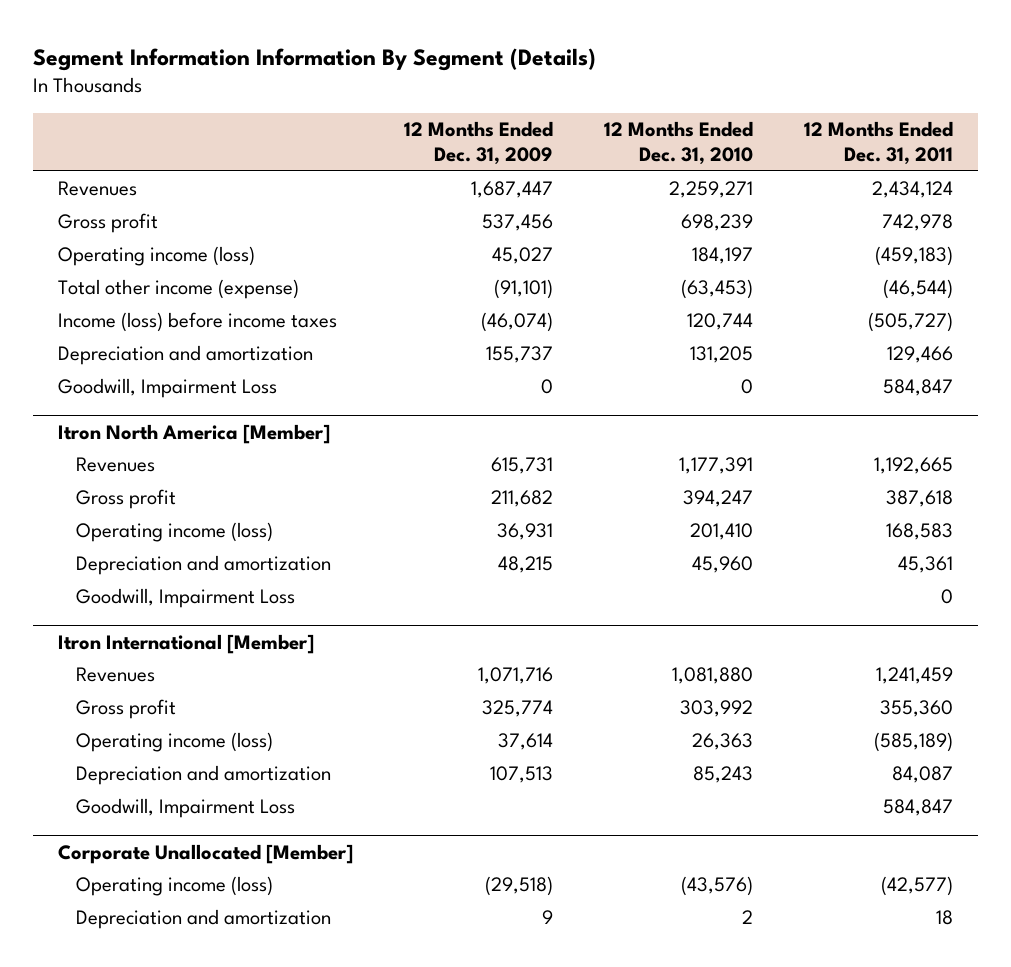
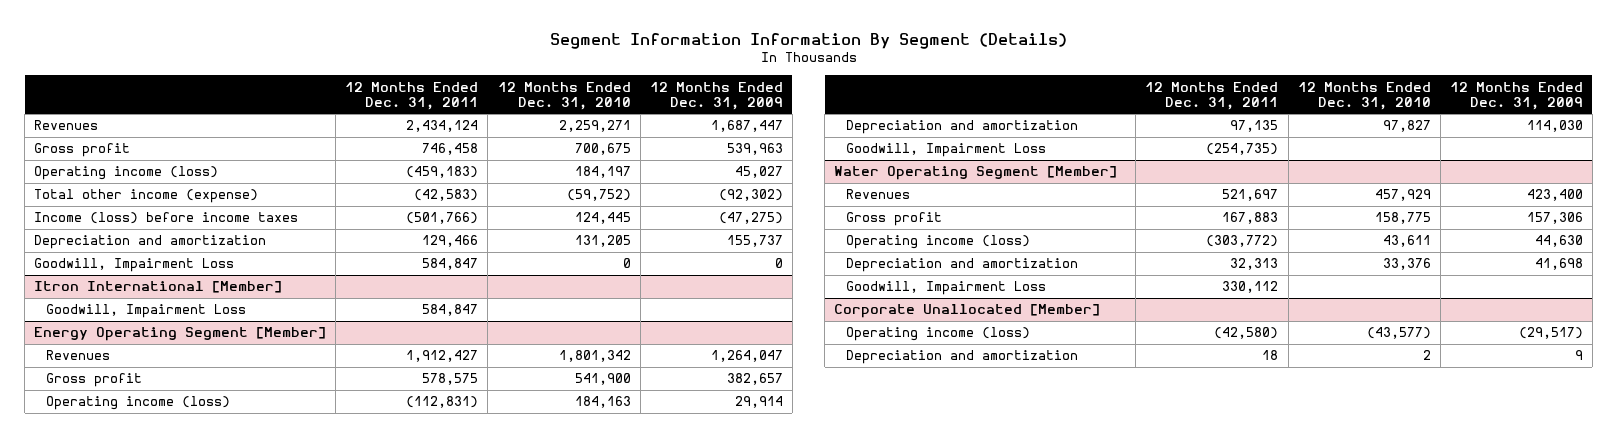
[482,214,554,232] 537,456 -> [726,143,783,156] 539,963
[680,214,753,232] 698,239 -> [574,143,631,156] 700,675
[881,214,953,232] 742,978 -> [422,143,479,156] 746,458
[494,279,554,300] (91,101) -> [718,189,783,202] (92,302)
[680,279,753,300] (63,453) -> [566,189,631,202] (59,752)
[882,279,953,300] (46,544) -> [414,189,479,202] (42,583)
[481,312,554,333] (46,074) -> [718,212,783,225] (47,275)
[686,313,753,331] 120,744 -> [574,212,631,225] 124,445
[867,312,953,333] (505,727) -> [406,212,479,225] (501,766)
[58,423,331,444] Itron North America [Member] -> none
[76,457,156,473] Revenues -> none
[76,489,177,510] Gross profit -> none
[76,522,274,543] Operating income (loss) -> none
[76,555,332,576] Depreciation and amortization -> none
[76,588,296,609] Goodwill, Impairment Loss -> none
[76,667,156,683] Revenues -> none
[76,699,177,720] Gross profit -> none
[76,732,274,753] Operating income (loss) -> none
[76,765,332,786] Depreciation and amortization -> none
none -> [34,327,327,342] Energy Operating Segment [Member]
none -> [46,350,111,361] Revenues
none -> [46,373,143,388] Gross profit
none -> [46,396,231,411] Operating income (loss)
none -> [846,120,1079,135] Depreciation and amortization
none -> [846,143,1047,158] Goodwill, Impairment Loss
none -> [834,166,1118,181] Water Operating Segment [Member]
none -> [846,189,911,200] Revenues
none -> [846,212,943,227] Gross profit
none -> [846,235,1031,250] Operating income (loss)
none -> [846,258,1079,273] Depreciation and amortization
none -> [846,281,1047,296] Goodwill, Impairment Loss
[485,876,554,897] (29,518) -> [1518,327,1583,340] (29,517)
[680,876,753,897] (43,576) -> [1366,327,1431,340] (43,577)
[880,876,953,897] (42,577) -> [1214,327,1279,340] (42,580)

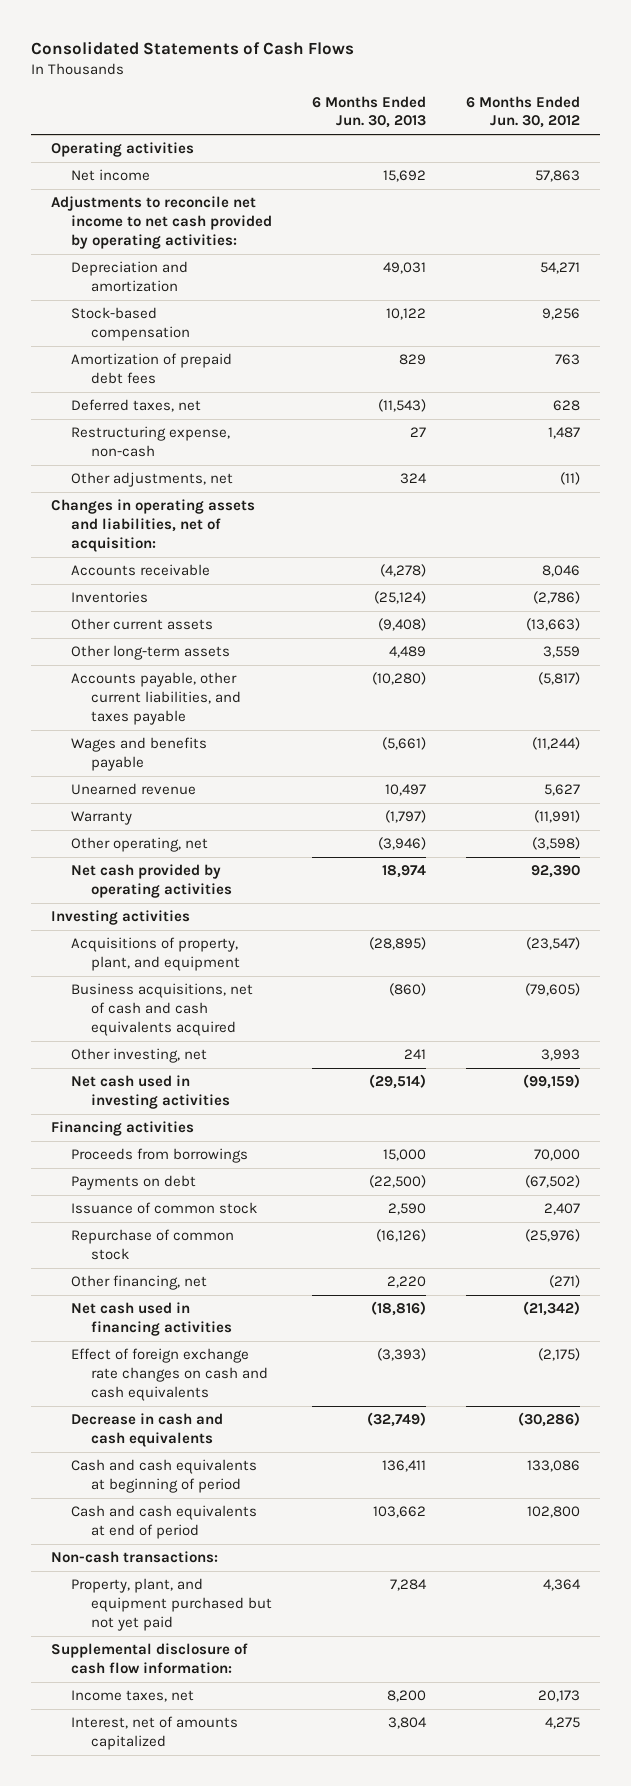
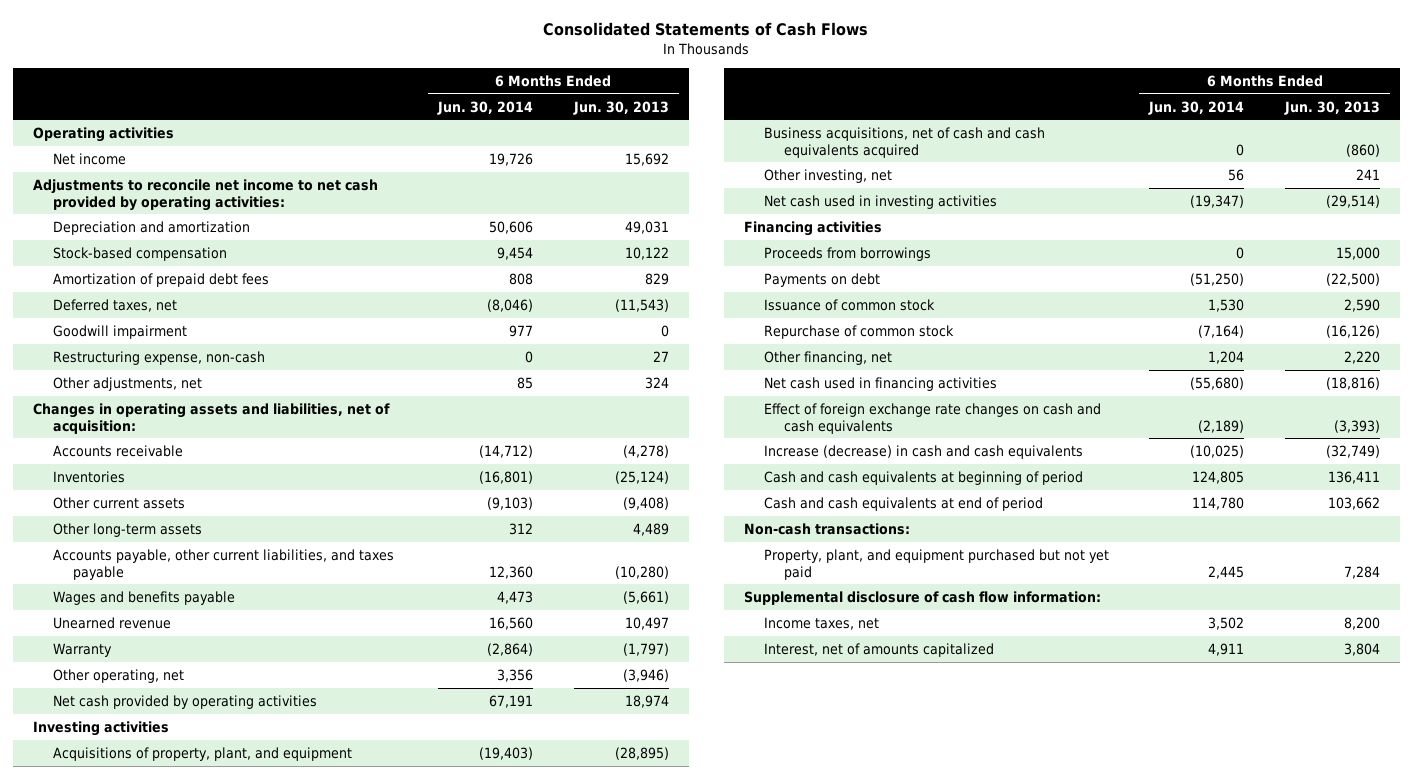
[466,95,581,129] 6 Months Ended Jun. 30, 2012 -> none
none -> [437,100,534,115] Jun. 30, 2014
none -> [53,324,188,339] Goodwill impairment
[70,1413,223,1448] Decrease in cash and cash equivalents -> [764,444,1084,459] Increase (decrease) in cash and cash equivalents

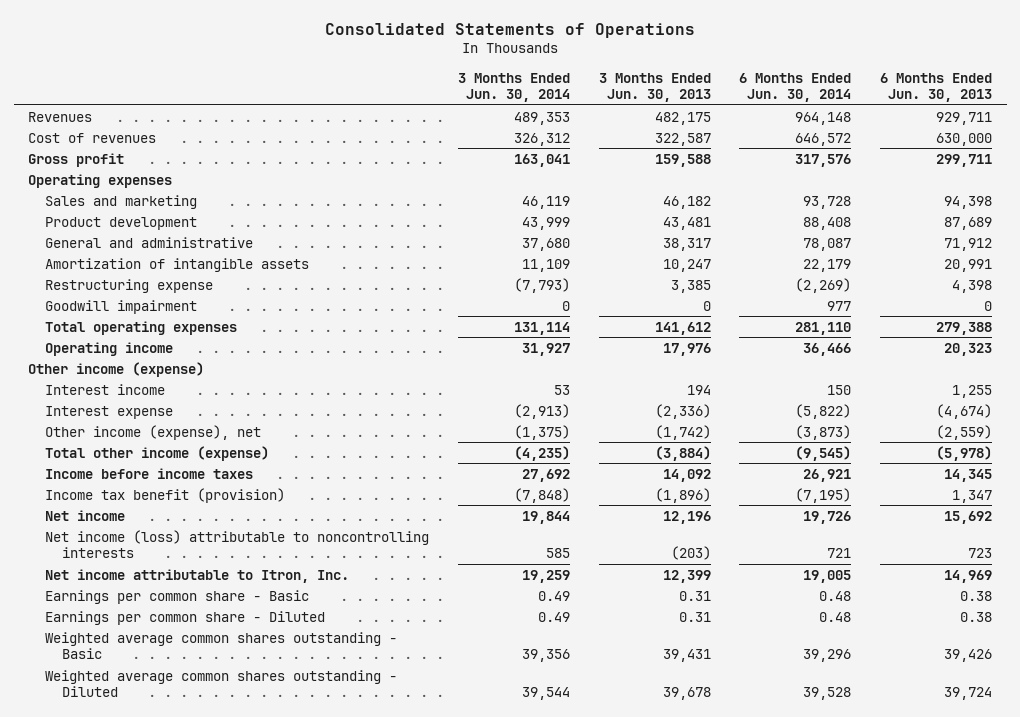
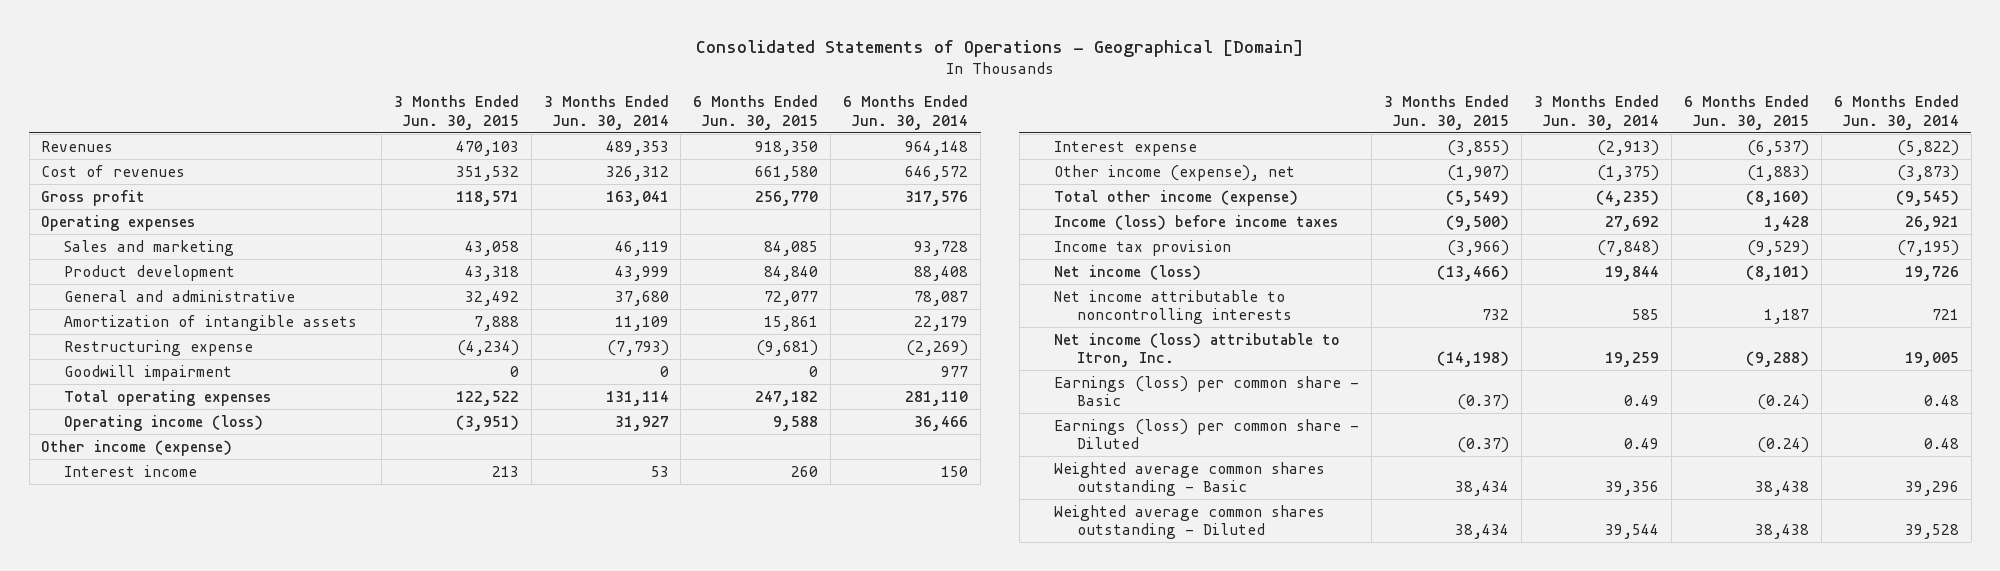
[325,23,696,39] Consolidated Statements of Operations -> [696,40,1304,58] Consolidated Statements of Operations - Geographical [Domain]
[598,72,711,103] 3 Months Ended Jun. 30, 2013 -> none
[880,72,993,103] 6 Months Ended Jun. 30, 2013 -> none
none -> [393,95,519,130] 3 Months Ended Jun. 30, 2015
none -> [693,95,819,130] 6 Months Ended Jun. 30, 2015
[45,341,174,356] Operating income -> [63,414,263,431] Operating income (loss)
[45,467,254,479] Income before income taxes -> [1054,214,1339,230] Income (loss) before income taxes
[45,487,286,503] Income tax benefit (provision) -> [1054,239,1232,256] Income tax provision
[45,509,126,521] Net income -> [1054,264,1202,280] Net income (loss)
[45,529,430,559] Net income (loss) attributable to noncontrolling interests -> [1054,289,1292,325] Net income attributable to noncontrolling interests
[45,568,350,583] Net income attributable to Itron, Inc. -> [1054,332,1341,368] Net income (loss) attributable to Itron, Inc.
[45,589,310,604] Earnings per common share - Basic -> [1054,375,1360,407] Earnings (loss) per common share - Basic
[45,610,326,625] Earnings per common share - Diluted -> [1054,418,1360,450] Earnings (loss) per common share - Diluted

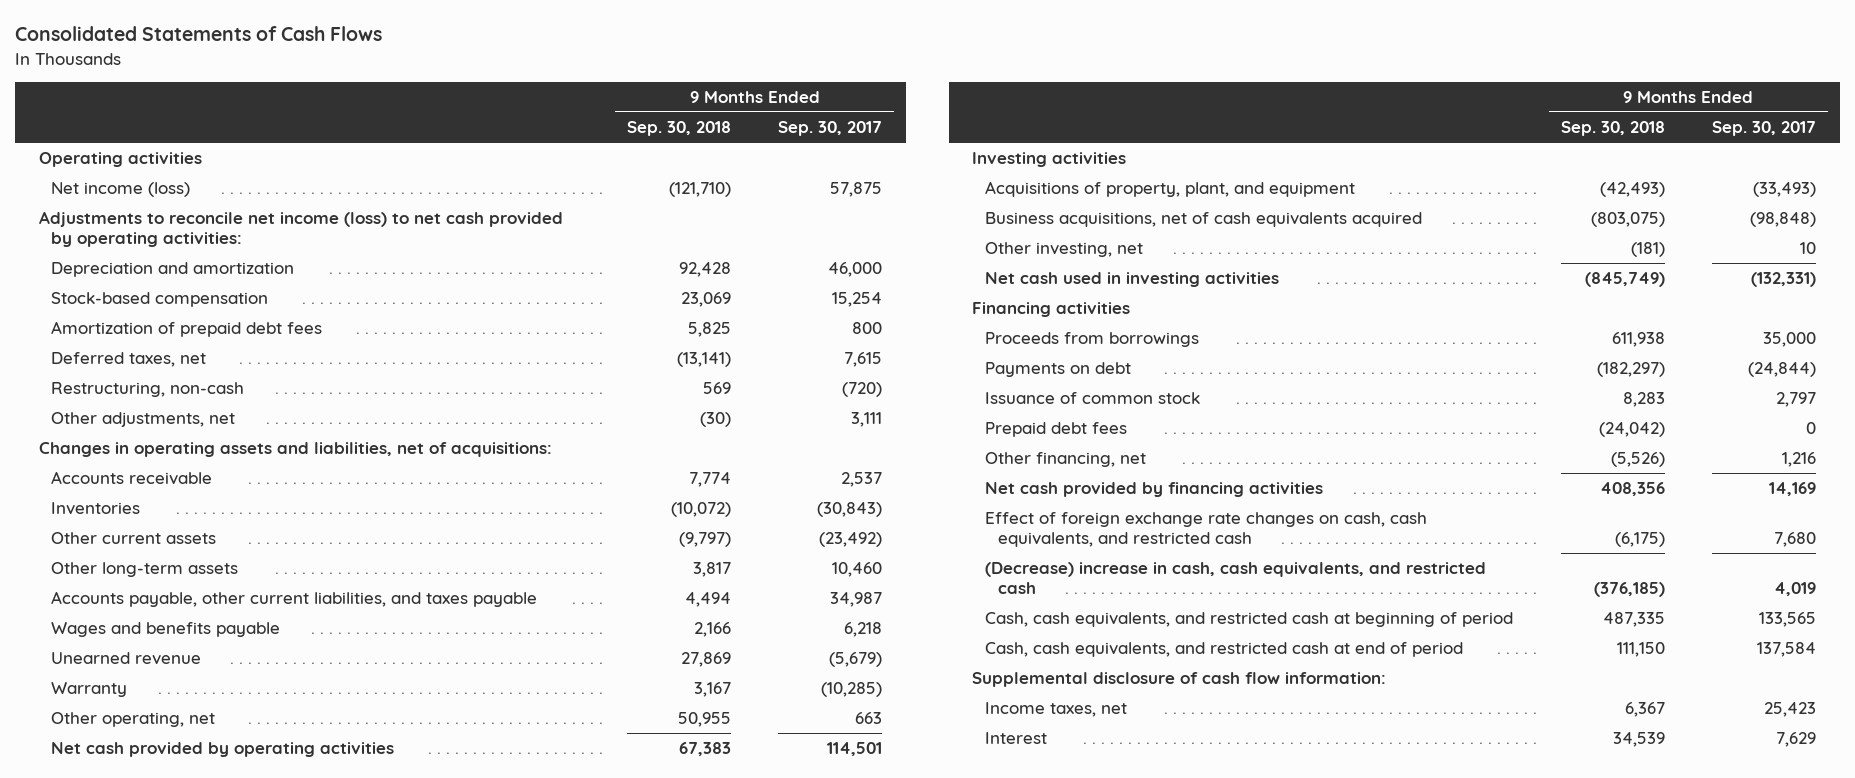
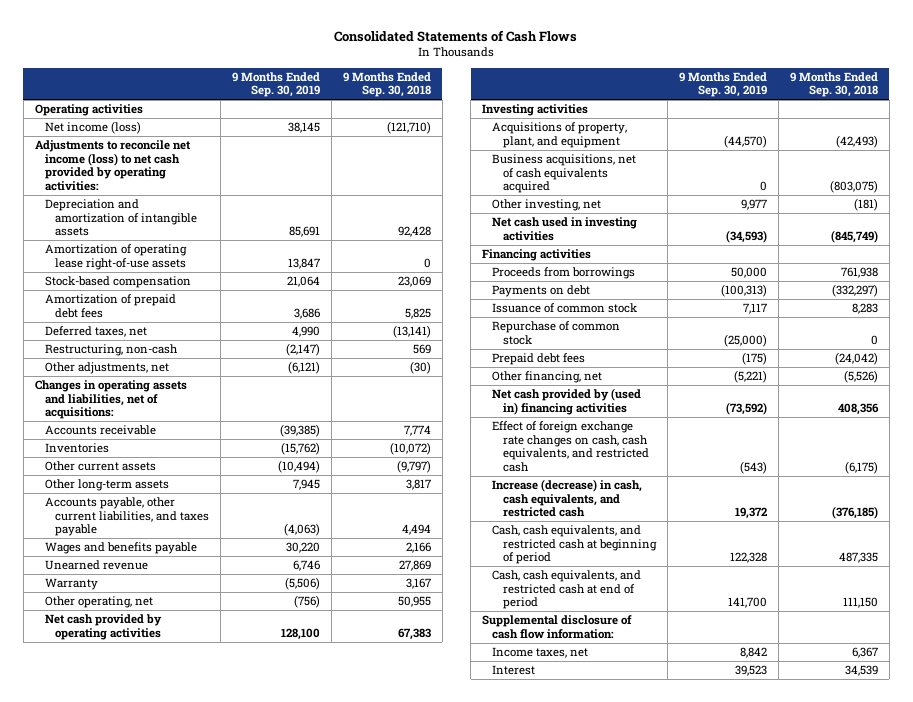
[778,121,883,137] Sep. 30, 2017 -> none
none -> [232,71,321,98] 9 Months Ended Sep. 30, 2019
[51,262,295,278] Depreciation and amortization -> [45,199,198,237] Depreciation and amortization of intangible assets
none -> [45,244,188,270] Amortization of operating lease right-of-use assets
[1611,332,1665,348] 611,938 -> [841,267,879,279] 761,938
[1596,362,1665,378] (182,297) -> [832,284,879,298] (332,297)
none -> [492,321,621,345] Repurchase of common stock
[985,482,1324,498] Net cash provided by financing activities -> [492,388,642,415] Net cash provided by (used in) financing activities
[985,562,1487,594] (Decrease) increase in cash, cash equivalents, and restricted cash -> [492,479,643,518] Increase (decrease) in cash, cash equivalents, and restricted cash

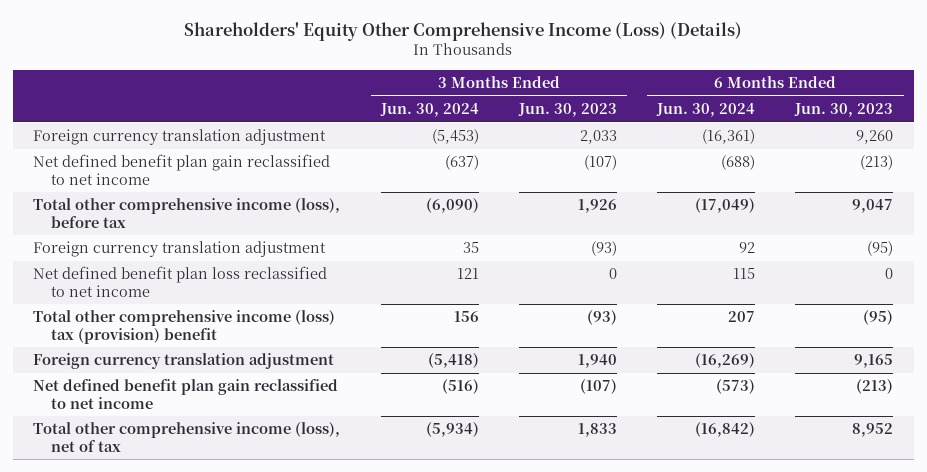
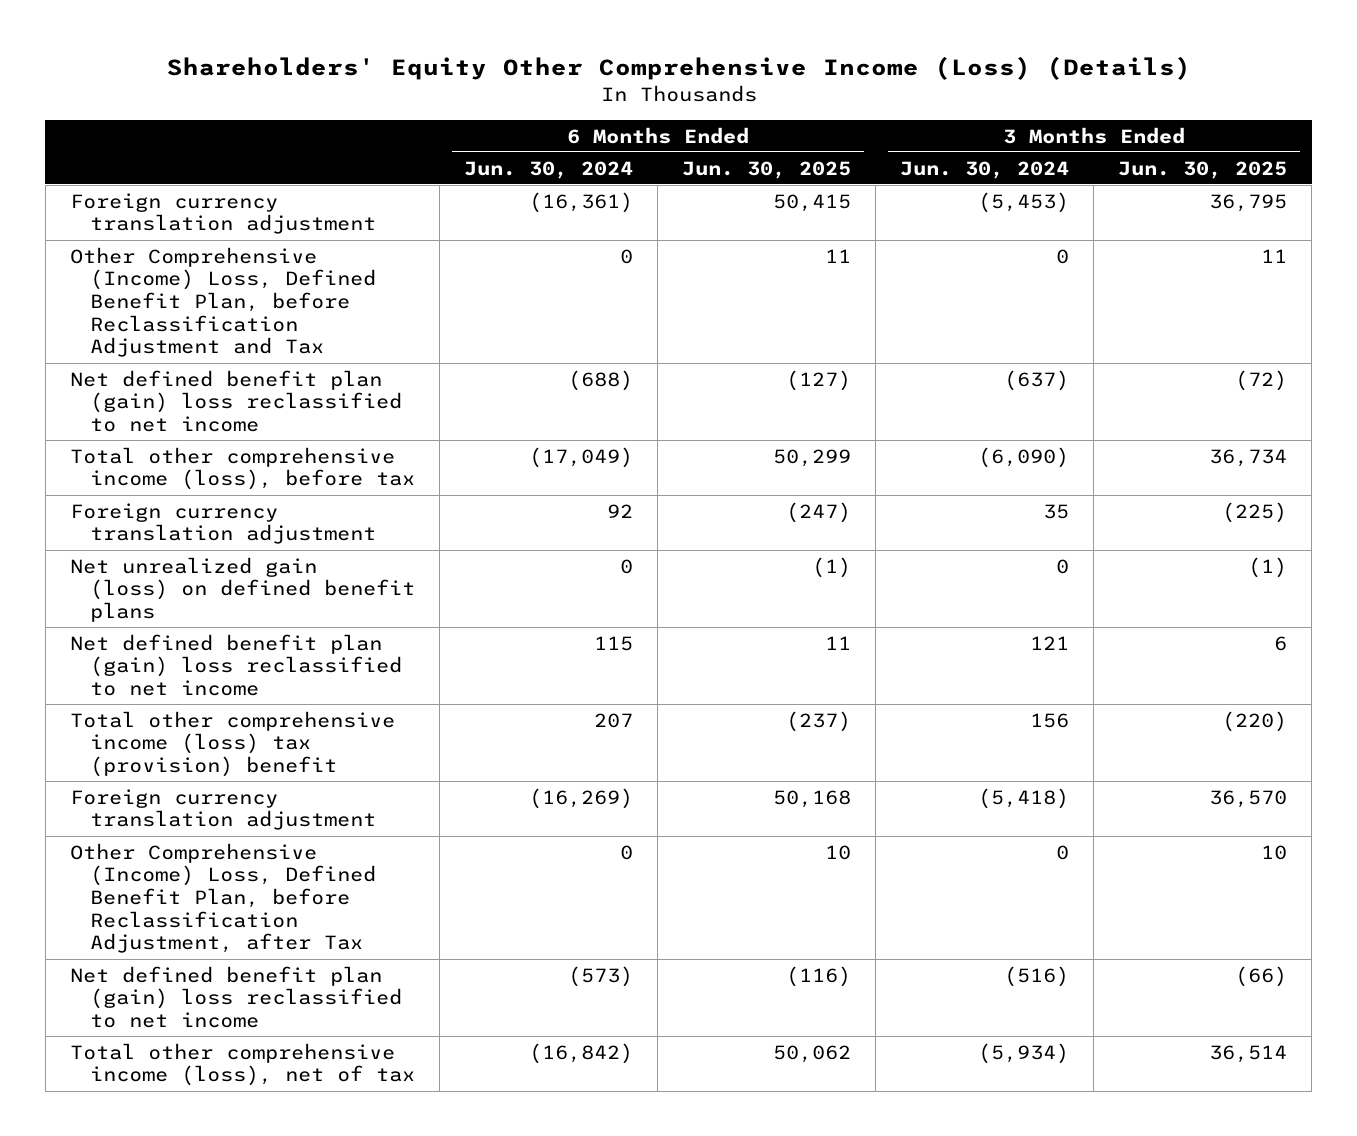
[517,102,617,117] Jun. 30, 2023 -> none
[794,102,894,117] Jun. 30, 2023 -> none
none -> [682,160,852,179] Jun. 30, 2025
none -> [1118,160,1288,179] Jun. 30, 2025
none -> [69,246,377,358] Other Comprehensive (Income) Loss, Defined Benefit Plan, before Reclassification Adjustment and Tax
[33,154,331,185] Net defined benefit plan gain reclassified to net income -> [69,369,403,433] Net defined benefit plan (gain) loss reclassified to net income
none -> [69,556,416,623] Net unrealized gain (loss) on defined benefit plans
[33,266,328,297] Net defined benefit plan loss reclassified to net income -> [69,633,403,697] Net defined benefit plan (gain) loss reclassified to net income
none -> [69,842,377,954] Other Comprehensive (Income) Loss, Defined Benefit Plan, before Reclassification Adjustment, after Tax
[33,379,339,409] Net defined benefit plan gain reclassified to net income -> [69,965,403,1029] Net defined benefit plan (gain) loss reclassified to net income

